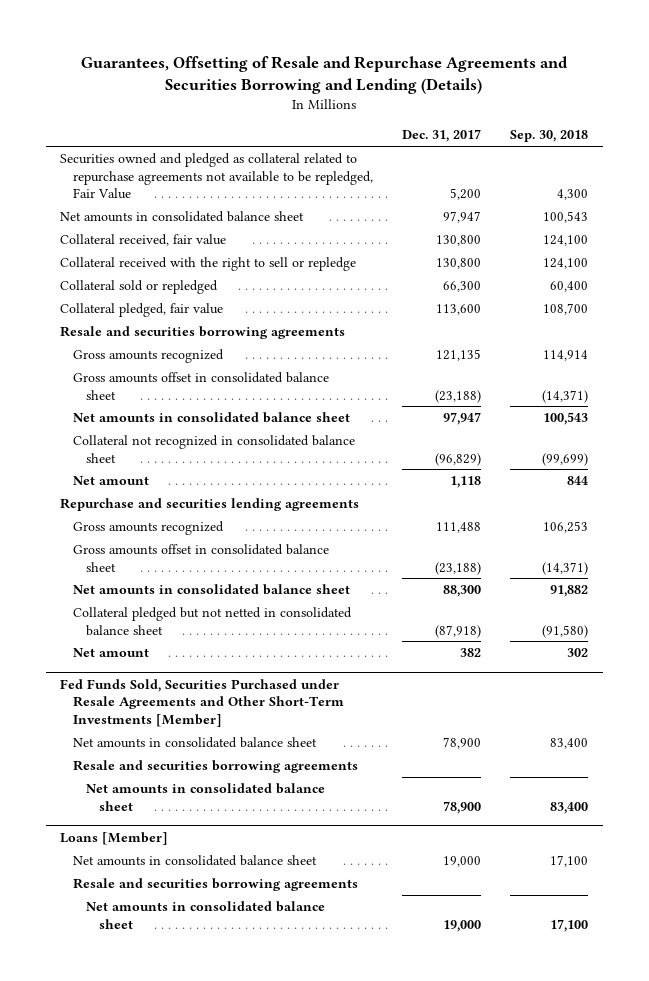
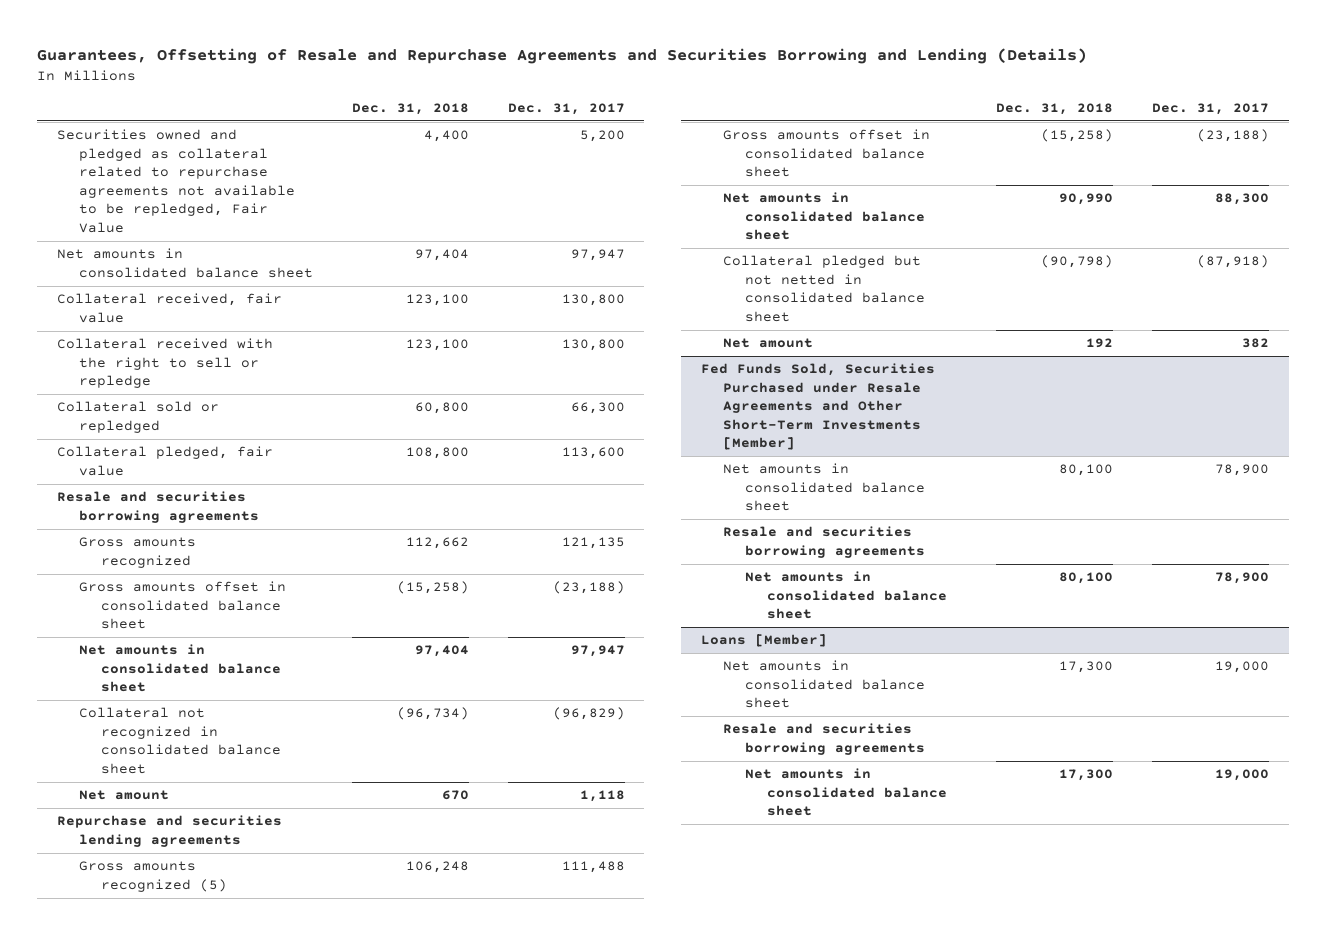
[510,130,589,143] Sep. 30, 2018 -> none
none -> [351,102,469,115] Dec. 31, 2018
[73,521,225,536] Gross amounts recognized -> [78,861,227,892] Gross amounts recognized (5)

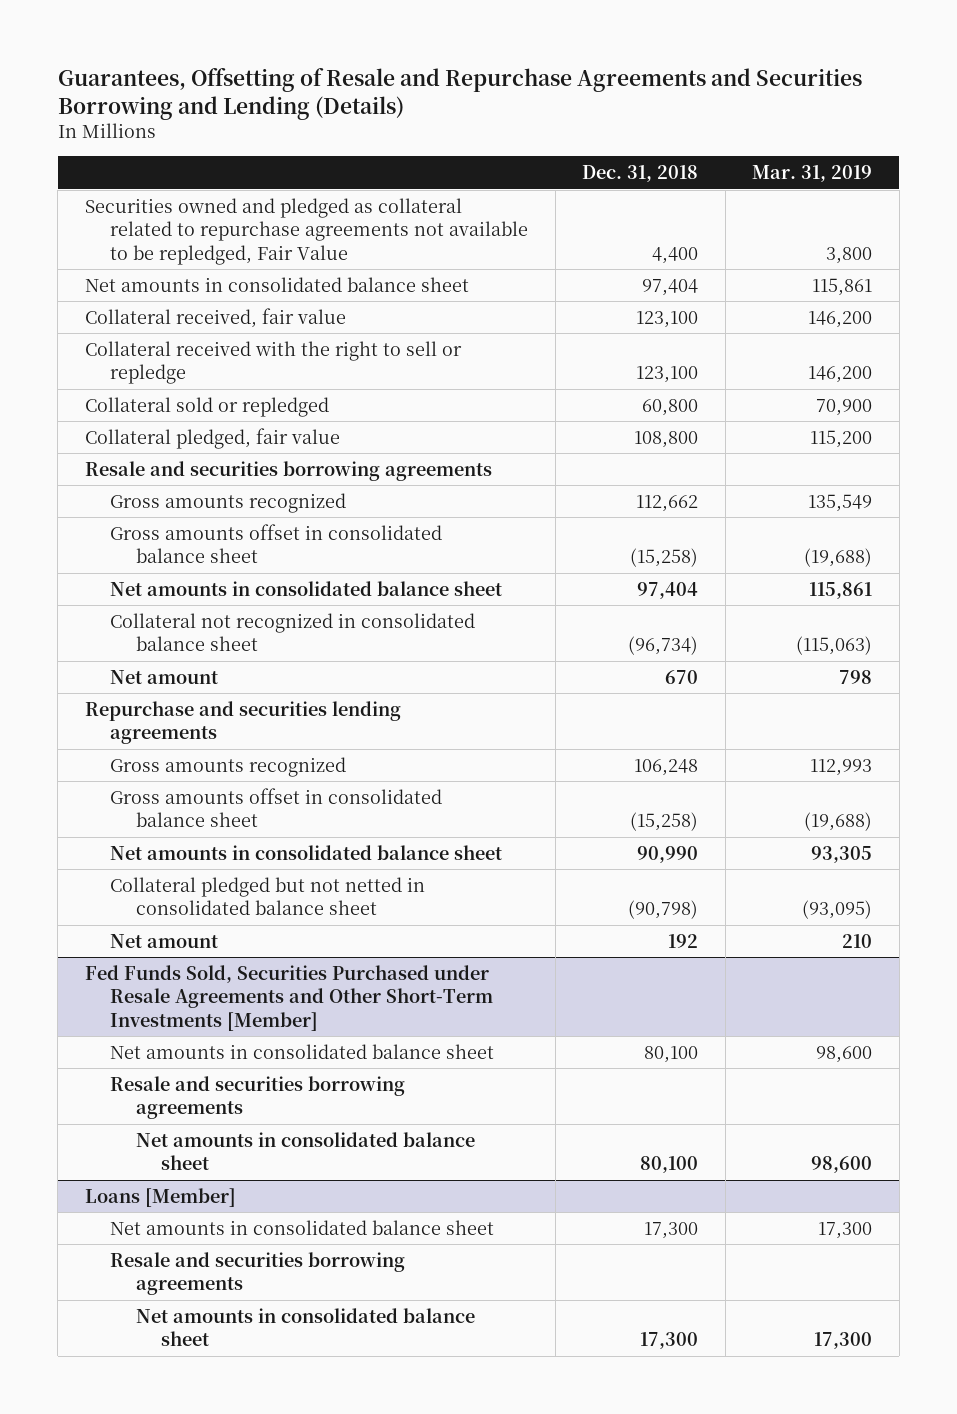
[507,102,625,115] Dec. 31, 2017 -> none
none -> [752,165,873,183] Mar. 31, 2019
[78,861,227,892] Gross amounts recognized (5) -> [110,756,347,777] Gross amounts recognized

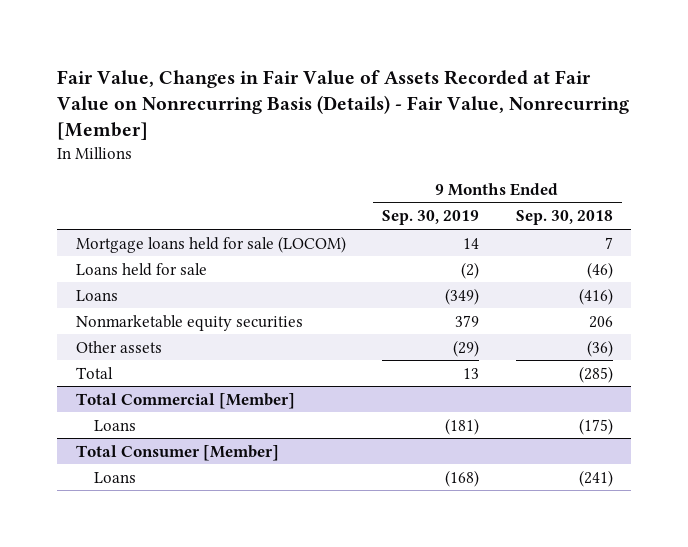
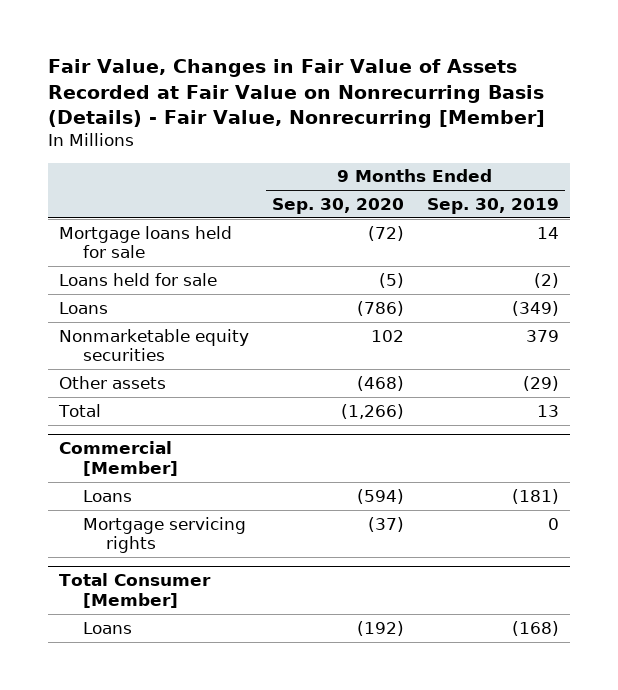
[515,210,613,226] Sep. 30, 2018 -> none
none -> [272,198,405,215] Sep. 30, 2020
[75,235,346,253] Mortgage loans held for sale (LOCOM) -> [59,225,233,259] Mortgage loans held for sale
[75,392,295,409] Total Commercial [Member] -> [59,441,178,476] Commercial [Member]
none -> [82,516,246,554] Mortgage servicing rights

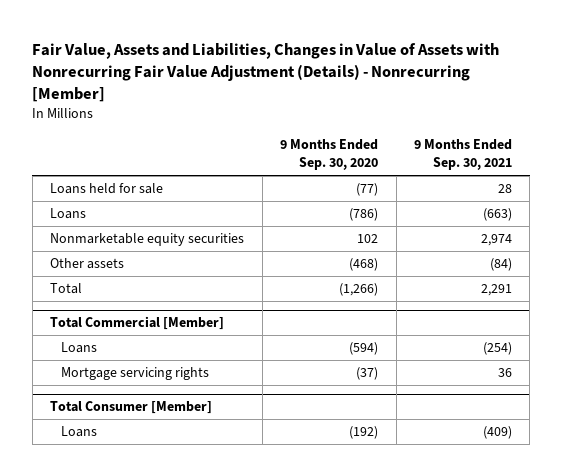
[47,59,545,129] Fair Value, Changes in Fair Value of Assets Recorded at Fair Value on Nonrecurring Basis (Details) - Fair Value, Nonrecurring [Member] -> [32,42,500,102] Fair Value, Assets and Liabilities, Changes in Value of Assets with Nonrecurring Fair Value Adjustment (Details) - Nonrecurring [Member]
[426,198,559,215] Sep. 30, 2019 -> none
none -> [414,139,513,171] 9 Months Ended Sep. 30, 2021
[59,225,233,259] Mortgage loans held for sale -> none
[379,272,405,288] (5) -> [356,183,379,197] (77)
[59,441,178,476] Commercial [Member] -> [50,316,225,331] Total Commercial [Member]

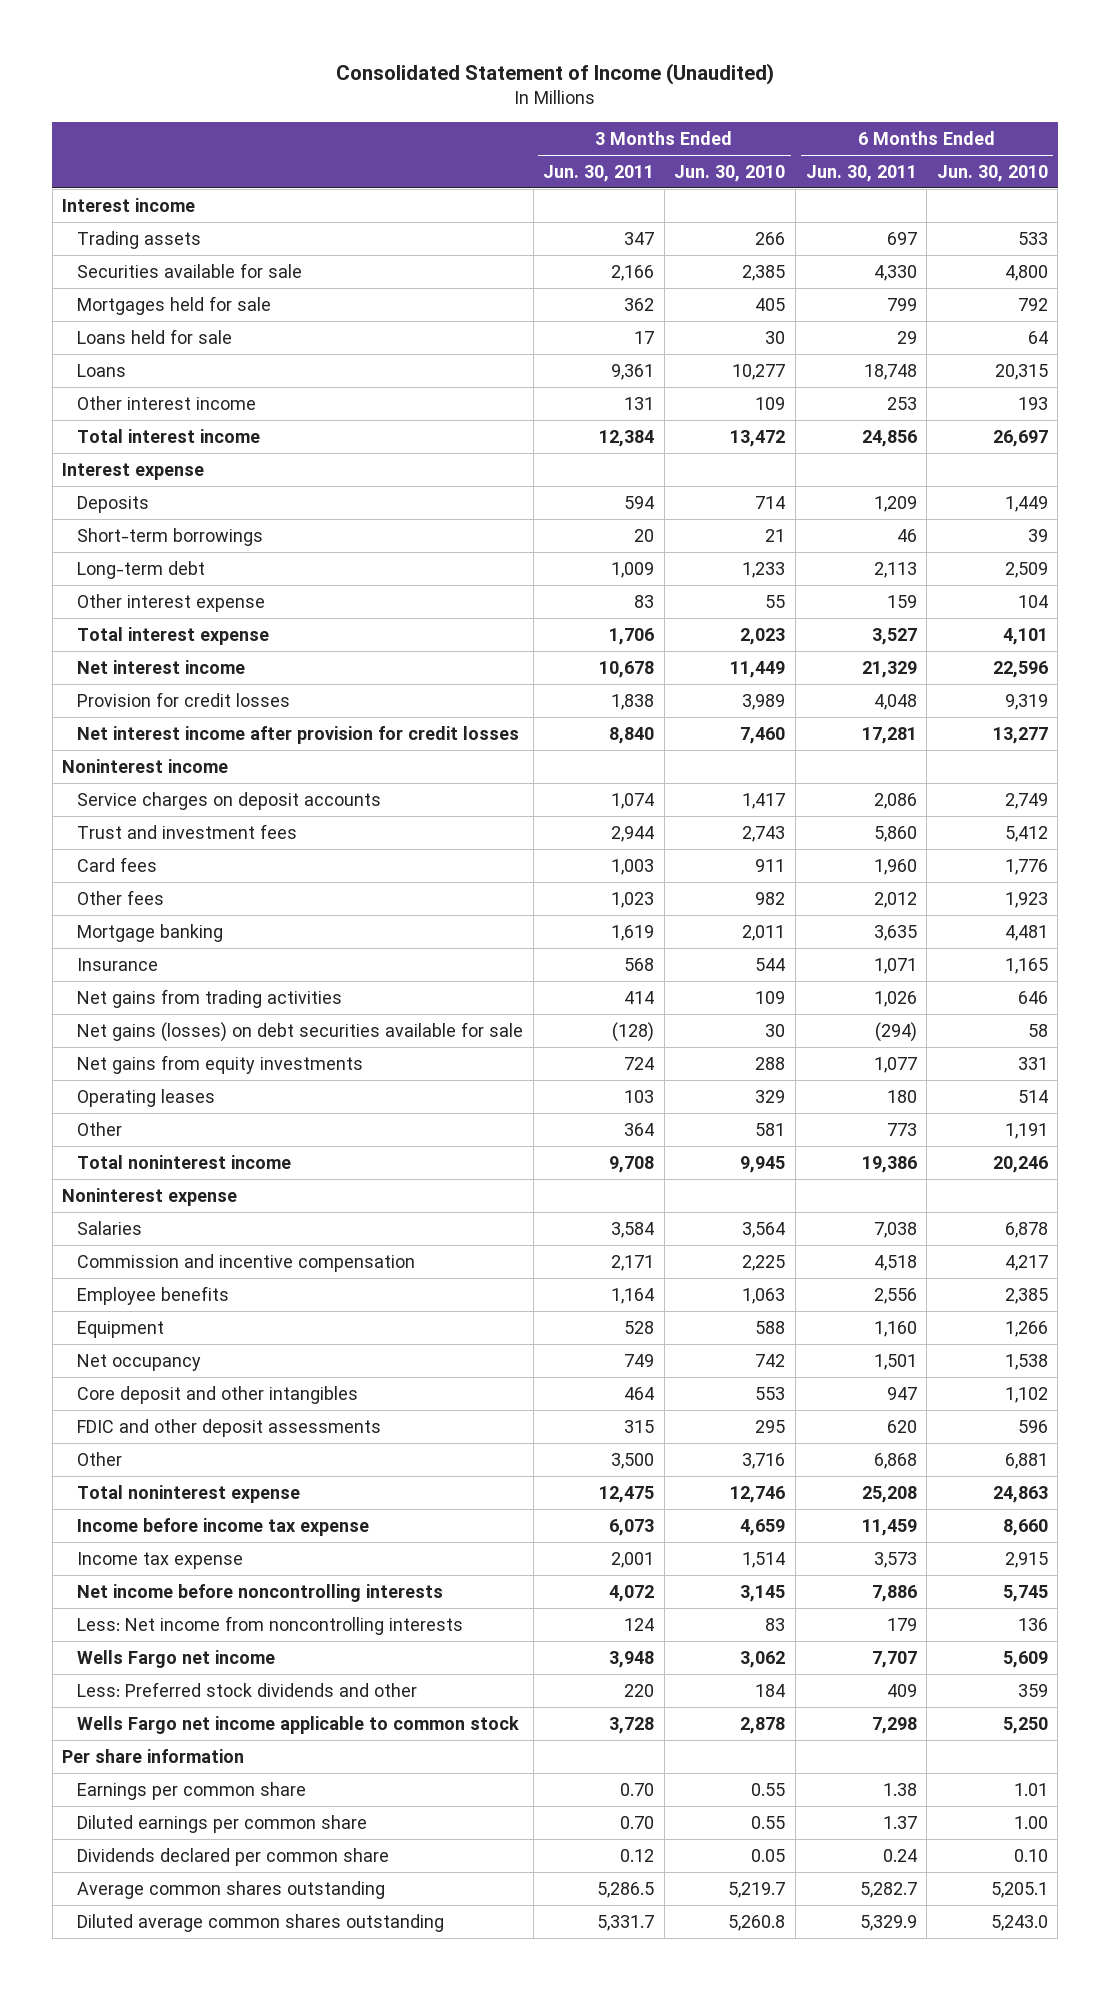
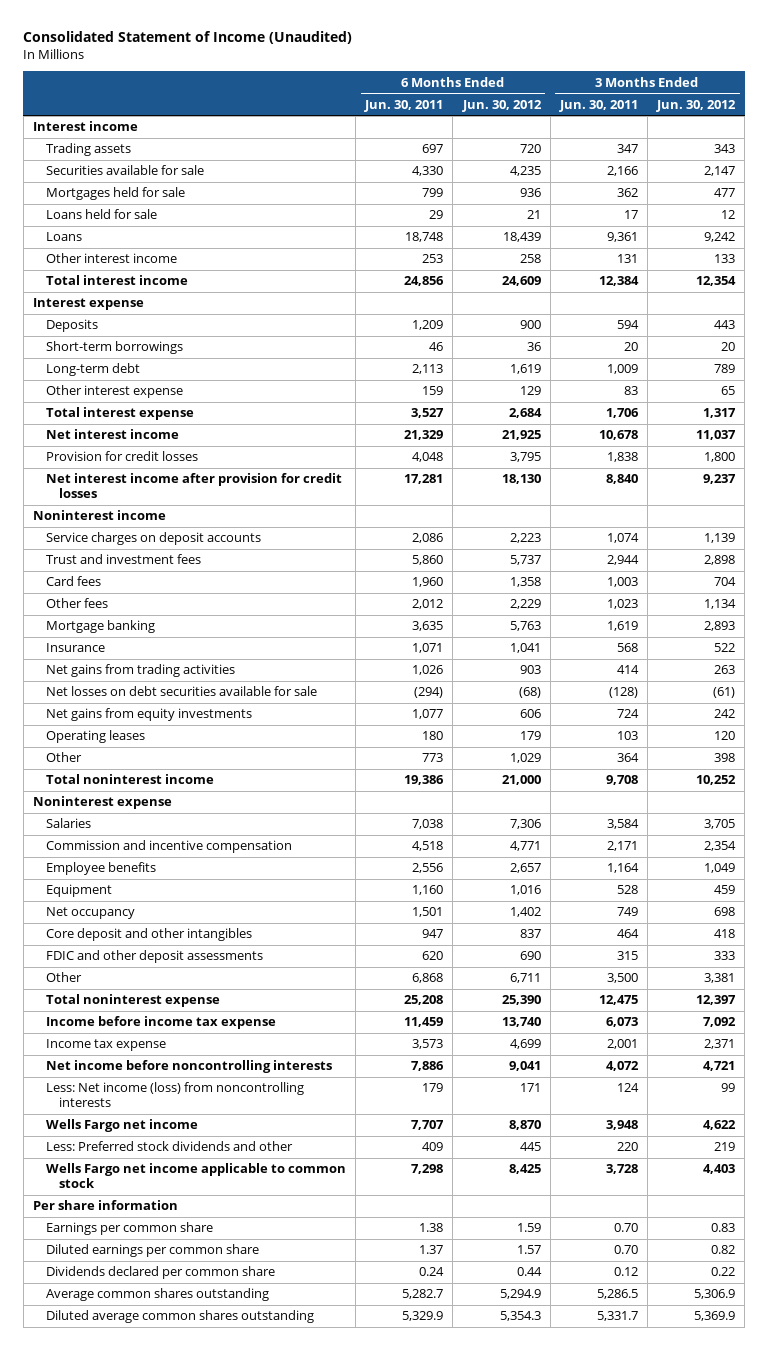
[674,164,786,182] Jun. 30, 2010 -> none
[936,164,1048,182] Jun. 30, 2010 -> none
none -> [461,99,542,112] Jun. 30, 2012
none -> [655,99,736,112] Jun. 30, 2012
[77,1021,524,1042] Net gains (losses) on debt securities available for sale -> [46,686,318,697] Net losses on debt securities available for sale
[77,1615,464,1635] Less: Net income from noncontrolling interests -> [46,1082,305,1108] Less: Net income (loss) from noncontrolling interests

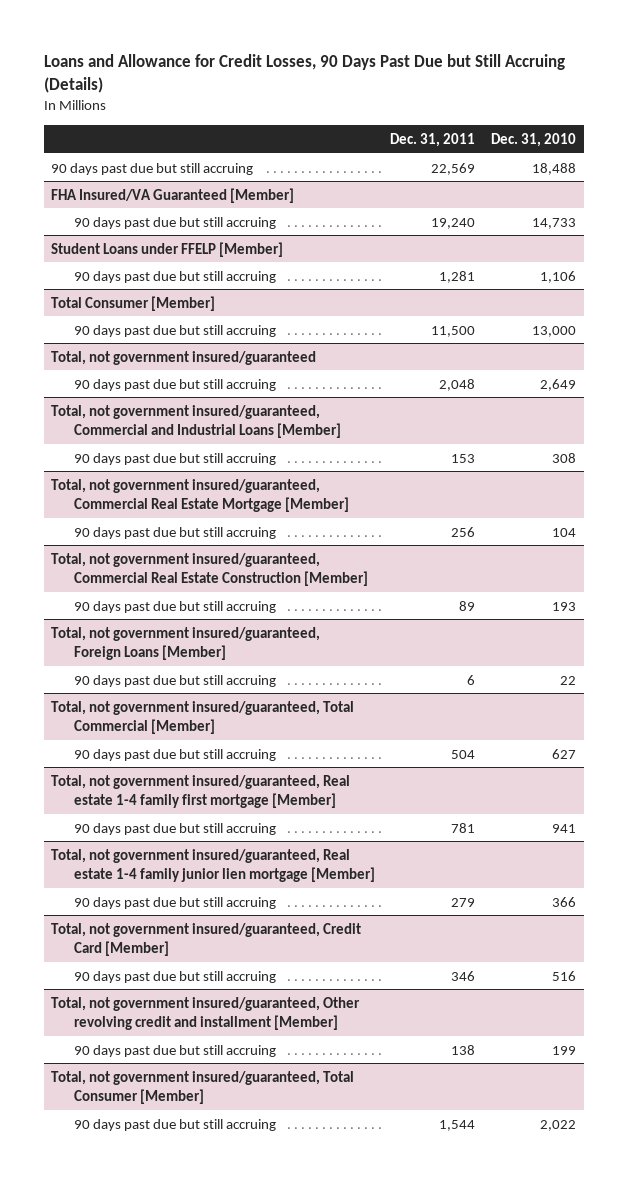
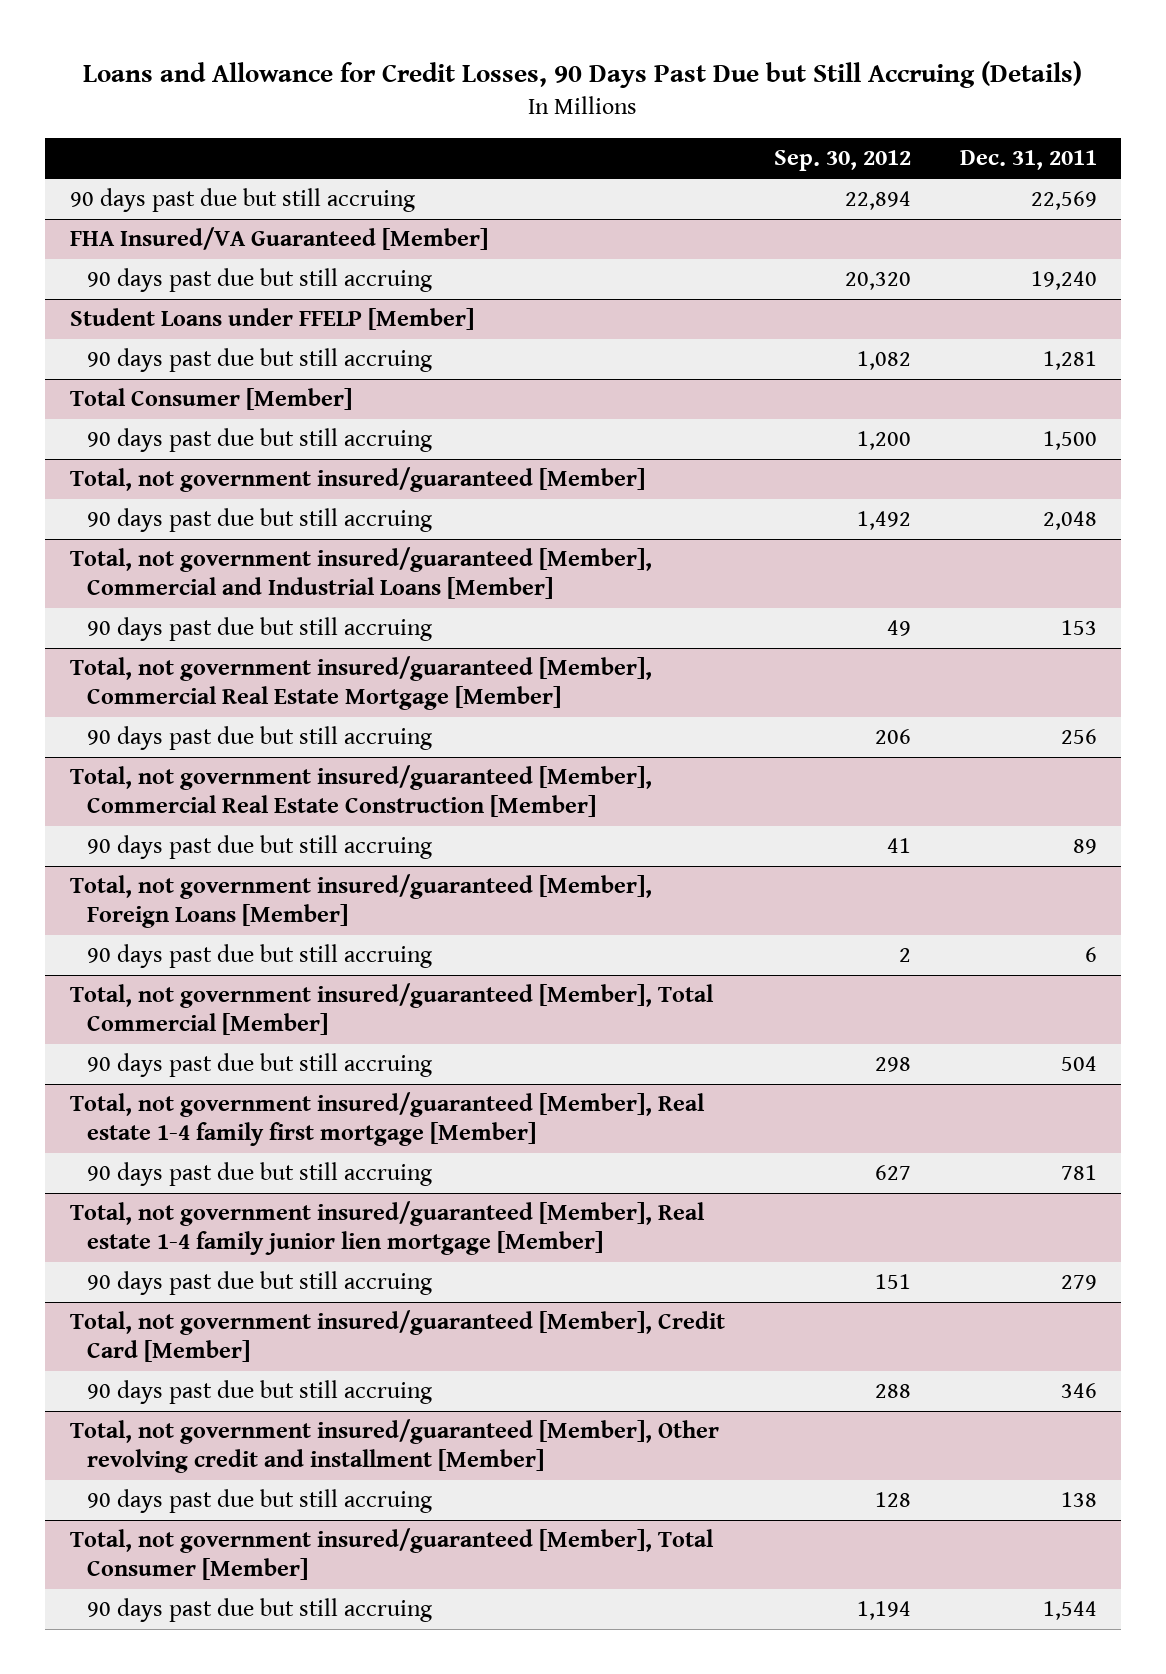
[490,132,576,147] Dec. 31, 2010 -> none
none -> [773,150,911,172] Sep. 30, 2012
[431,325,476,337] 11,500 -> [1042,431,1097,451] 1,500
[51,350,317,365] Total, not government insured/guaranteed -> [69,467,645,493] Total, not government insured/guaranteed [Member]
[51,404,341,438] Total, not government insured/guaranteed, Commercial and Industrial Loans [Member] -> [69,547,652,600] Total, not government insured/guaranteed [Member], Commercial and Industrial Loans [Member]
[51,478,349,512] Total, not government insured/guaranteed, Commercial Real Estate Mortgage [Member] -> [69,656,652,711] Total, not government insured/guaranteed [Member], Commercial Real Estate Mortgage [Member]
[51,552,368,586] Total, not government insured/guaranteed, Commercial Real Estate Construction [Member] -> [69,765,652,818] Total, not government insured/guaranteed [Member], Commercial Real Estate Construction [Member]
[51,626,321,660] Total, not government insured/guaranteed, Foreign Loans [Member] -> [69,874,652,929] Total, not government insured/guaranteed [Member], Foreign Loans [Member]
[51,700,355,734] Total, not government insured/guaranteed, Total Commercial [Member] -> [69,983,714,1036] Total, not government insured/guaranteed [Member], Total Commercial [Member]
[51,774,351,808] Total, not government insured/guaranteed, Real estate 1-4 family first mortgage [Member] -> [69,1092,705,1147] Total, not government insured/guaranteed [Member], Real estate 1-4 family first mortgage [Member]
[51,848,375,882] Total, not government insured/guaranteed, Real estate 1-4 family junior lien mortgage [Member] -> [69,1201,705,1256] Total, not government insured/guaranteed [Member], Real estate 1-4 family junior lien mortgage [Member]
[51,922,362,956] Total, not government insured/guaranteed, Credit Card [Member] -> [69,1310,725,1363] Total, not government insured/guaranteed [Member], Credit Card [Member]
[51,996,361,1030] Total, not government insured/guaranteed, Other revolving credit and installment [Member] -> [69,1419,719,1474] Total, not government insured/guaranteed [Member], Other revolving credit and installment [Member]
[51,1070,355,1104] Total, not government insured/guaranteed, Total Consumer [Member] -> [69,1528,714,1581] Total, not government insured/guaranteed [Member], Total Consumer [Member]

